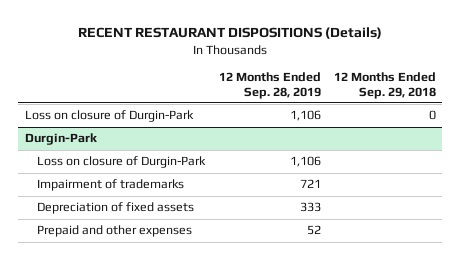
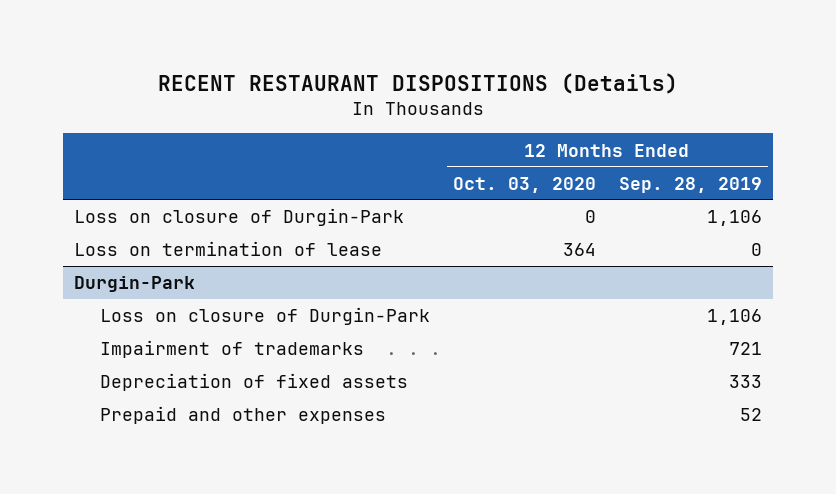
[333,72,436,99] 12 Months Ended Sep. 29, 2018 -> none
none -> [452,176,596,193] Oct. 03, 2020
none -> [73,241,382,257] Loss on termination of lease

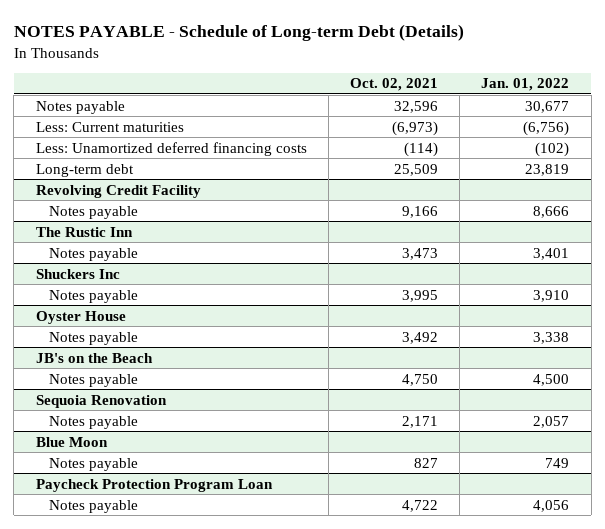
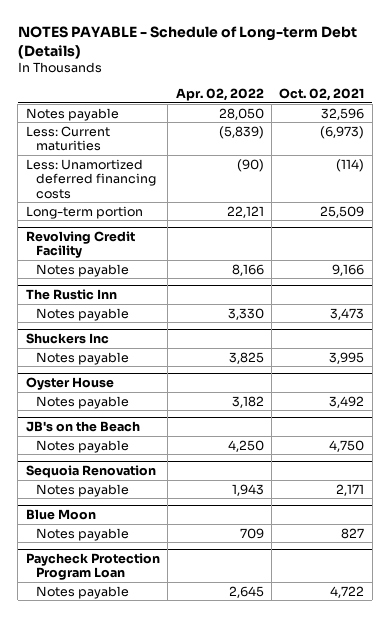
[481,78,570,92] Jan. 01, 2022 -> none
none -> [175,88,264,102] Apr. 02, 2022
[35,163,134,177] Long-term debt -> [25,205,143,219] Long-term portion

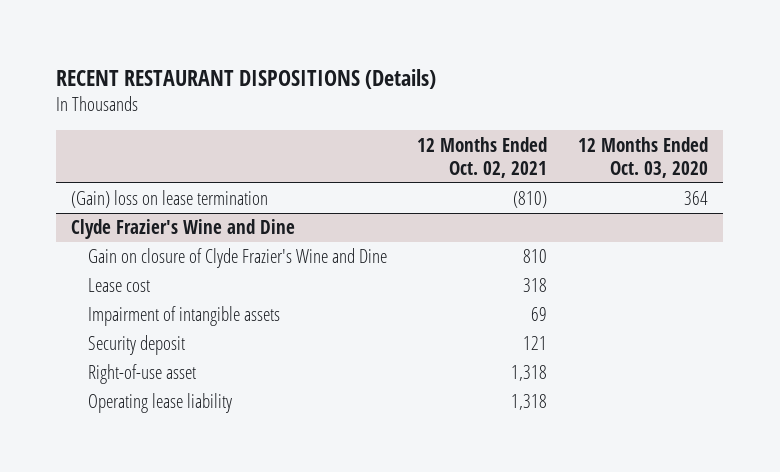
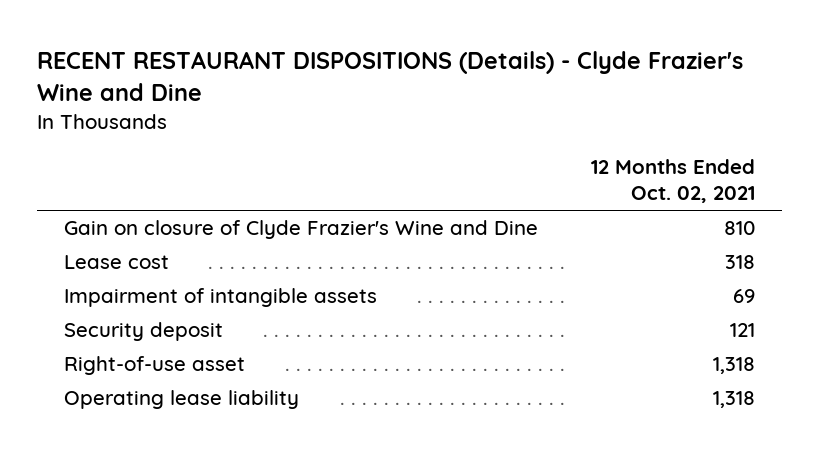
[56,68,437,89] RECENT RESTAURANT DISPOSITIONS (Details) -> [37,51,744,102] RECENT RESTAURANT DISPOSITIONS (Details) - Clyde Frazier's Wine and Dine
[578,136,709,179] 12 Months Ended Oct. 03, 2020 -> none
[71,190,269,209] (Gain) loss on lease termination -> none
[71,219,296,240] Clyde Frazier's Wine and Dine -> none

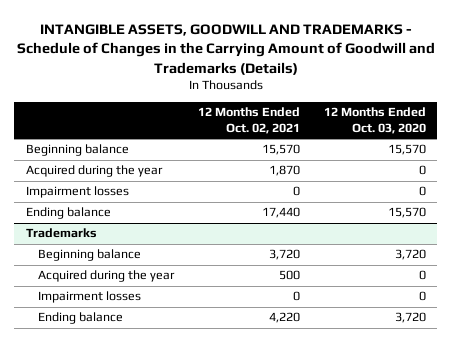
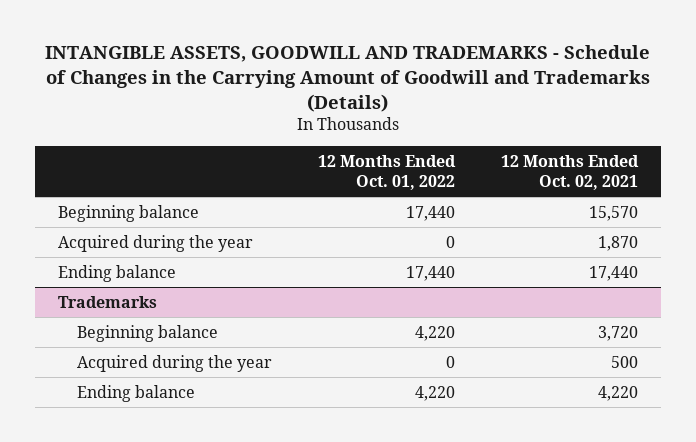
[323,107,426,134] 12 Months Ended Oct. 03, 2020 -> none
none -> [318,155,457,190] 12 Months Ended Oct. 01, 2022
[26,186,130,199] Impairment losses -> none
[38,291,142,304] Impairment losses -> none

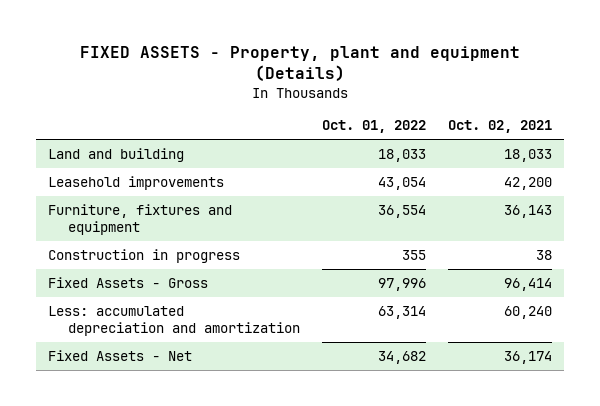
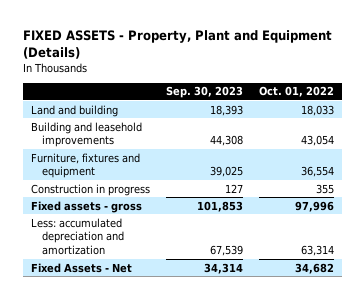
[80,45,521,82] FIXED ASSETS - Property, plant and equipment (Details) -> [22,29,332,59] FIXED ASSETS - Property, Plant and Equipment (Details)
[448,120,553,134] Oct. 02, 2021 -> none
none -> [165,86,243,99] Sep. 30, 2023
[47,175,224,190] Leasehold improvements -> [30,121,142,148] Building and leasehold improvements
[47,276,208,288] Fixed Assets - Gross -> [30,200,142,213] Fixed assets - gross

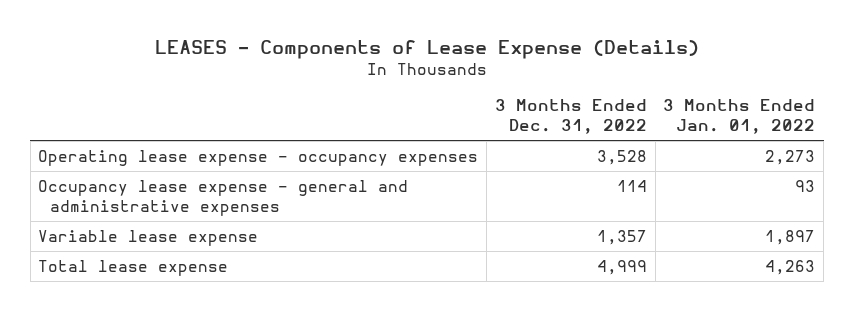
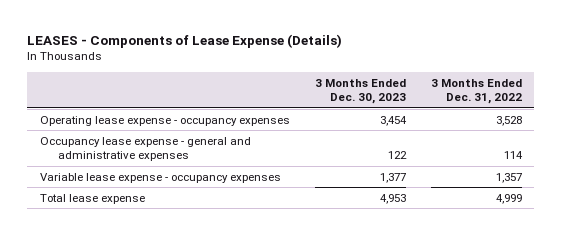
[663,99,816,135] 3 Months Ended Jan. 01, 2022 -> none
none -> [314,78,406,105] 3 Months Ended Dec. 30, 2023
[38,229,259,246] Variable lease expense -> [39,172,281,183] Variable lease expense - occupancy expenses

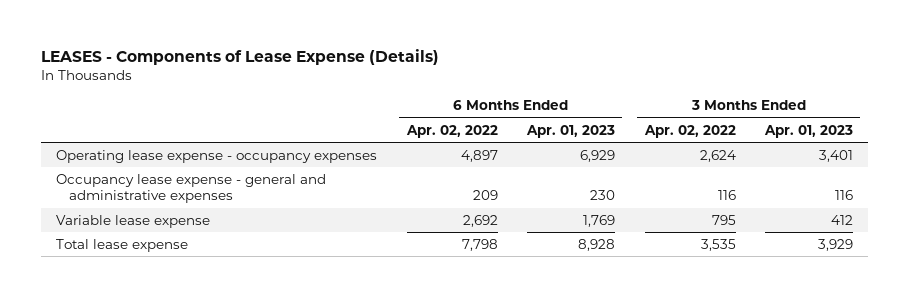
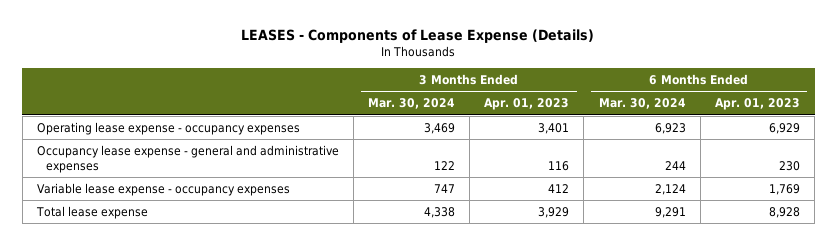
[405,124,498,138] Apr. 02, 2022 -> none
[643,124,736,138] Apr. 02, 2022 -> none
none -> [367,98,455,110] Mar. 30, 2024
none -> [598,98,686,110] Mar. 30, 2024
[56,214,211,228] Variable lease expense -> [36,183,290,197] Variable lease expense - occupancy expenses

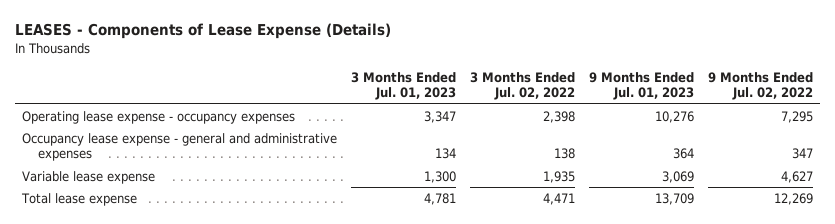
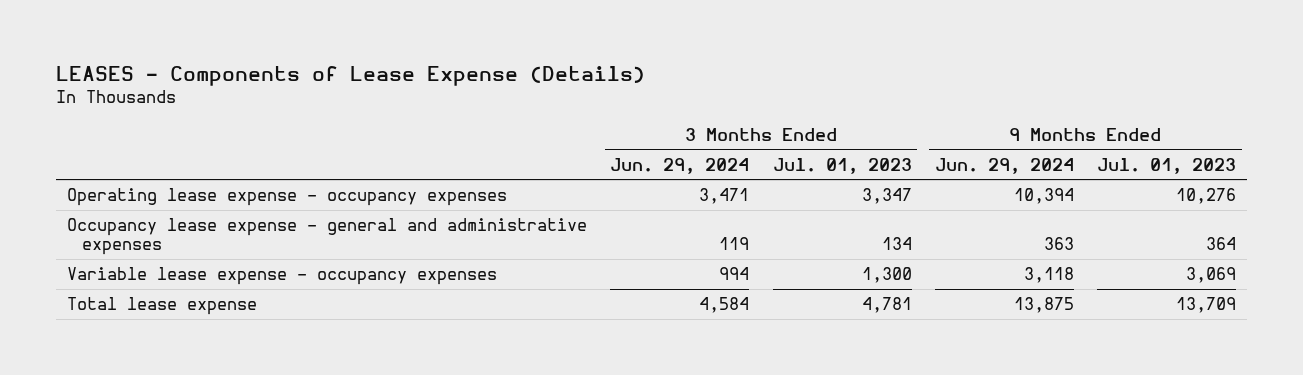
[470,71,576,101] 3 Months Ended Jul. 02, 2022 -> none
[707,71,813,101] 9 Months Ended Jul. 02, 2022 -> none
none -> [610,157,750,174] Jun. 29, 2024
none -> [934,157,1074,174] Jun. 29, 2024
[22,170,156,184] Variable lease expense -> [67,267,498,286] Variable lease expense - occupancy expenses

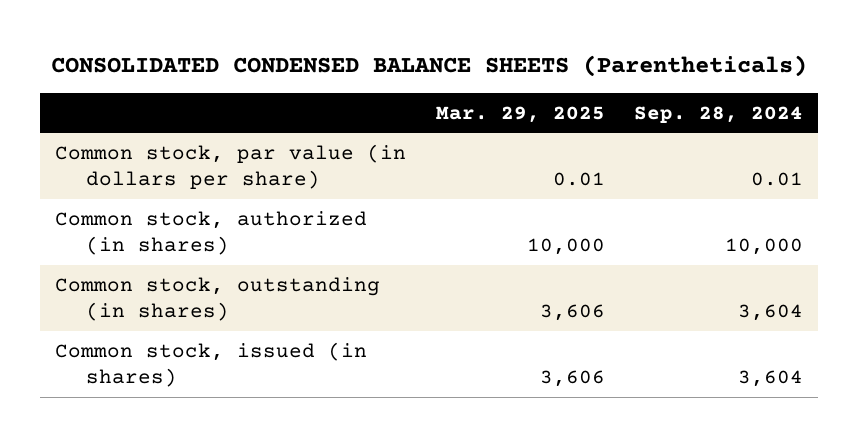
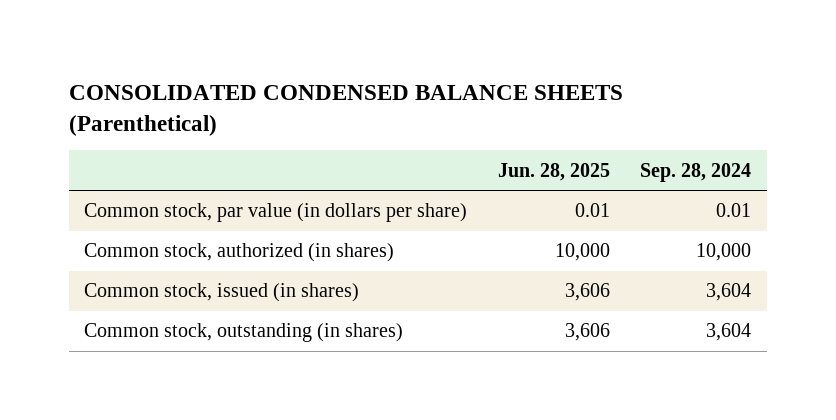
[51,55,808,78] CONSOLIDATED CONDENSED BALANCE SHEETS (Parentheticals) -> [69,84,624,136] CONSOLIDATED CONDENSED BALANCE SHEETS (Parenthetical)
[435,105,605,123] Mar. 29, 2025 -> none
none -> [497,162,610,181] Jun. 28, 2025
[54,276,380,322] Common stock, outstanding (in shares) -> [84,323,404,343] Common stock, outstanding (in shares)

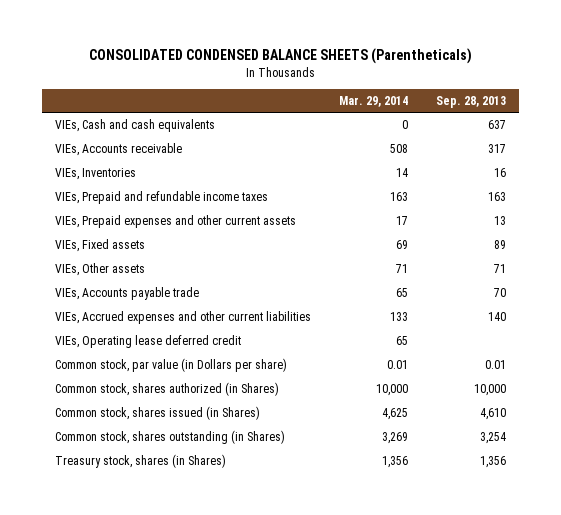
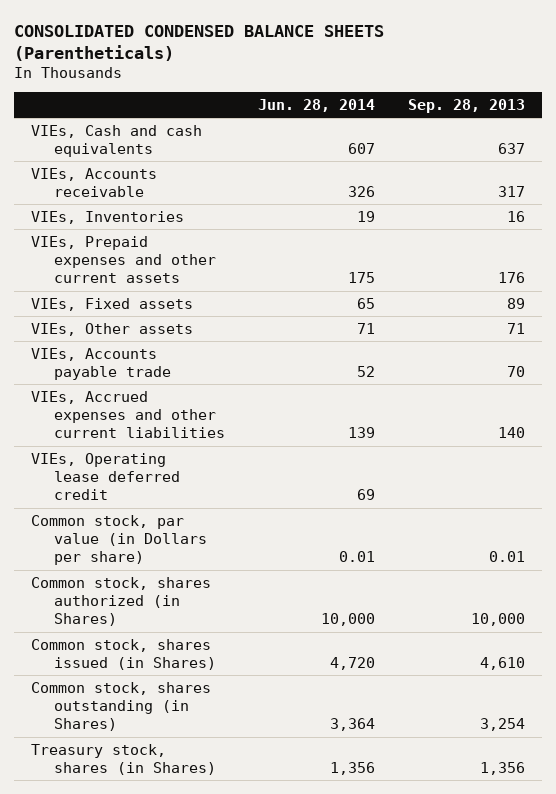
[339,95,409,107] Mar. 29, 2014 -> none
none -> [258,98,376,112] Jun. 28, 2014
[55,191,269,205] VIEs, Prepaid and refundable income taxes -> none
[493,216,506,226] 13 -> [498,272,526,284] 176

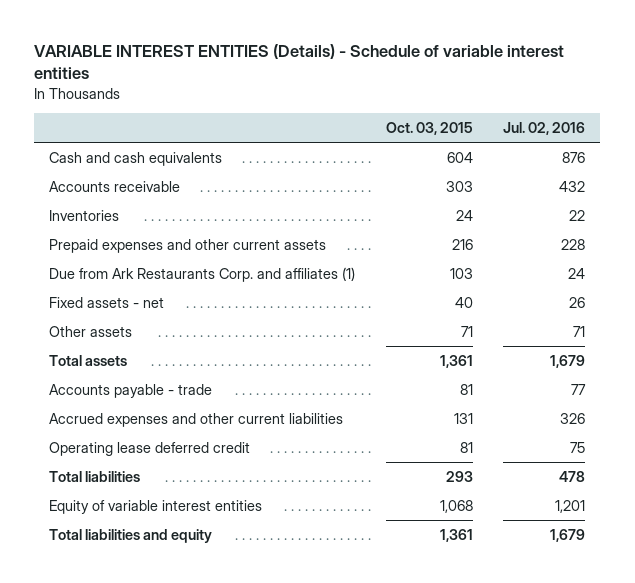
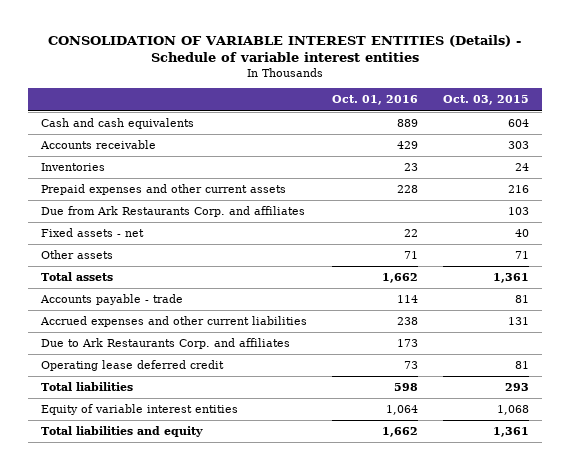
[34,43,565,80] VARIABLE INTEREST ENTITIES (Details) - Schedule of variable interest entities -> [47,35,521,63] CONSOLIDATION OF VARIABLE INTEREST ENTITIES (Details) - Schedule of variable interest entities
[503,122,586,136] Jul. 02, 2016 -> none
none -> [331,95,418,106] Oct. 01, 2016
[49,266,356,282] Due from Ark Restaurants Corp. and affiliates (1) -> [40,206,305,218] Due from Ark Restaurants Corp. and affiliates
none -> [40,338,290,350] Due to Ark Restaurants Corp. and affiliates

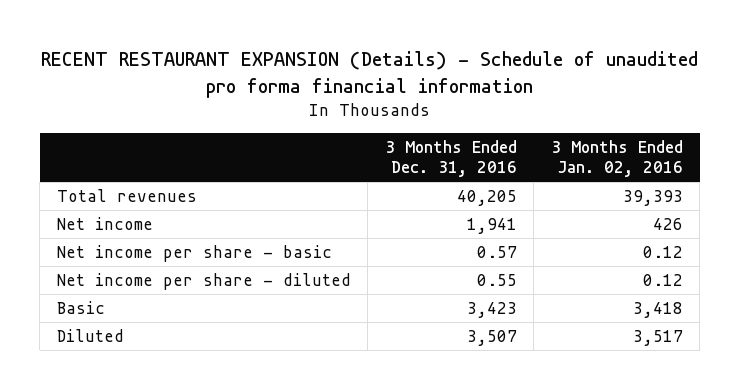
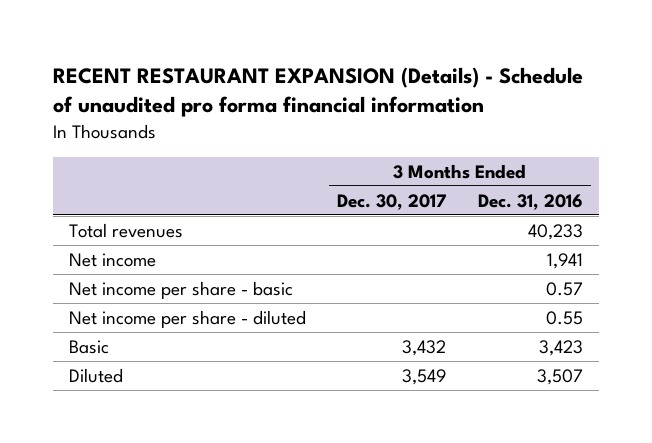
[550,139,683,178] 3 Months Ended Jan. 02, 2016 -> none
none -> [337,193,447,210] Dec. 30, 2017
[456,189,517,206] 40,205 -> [527,223,583,240] 40,233

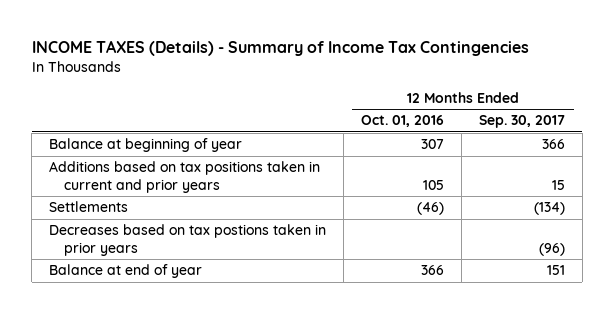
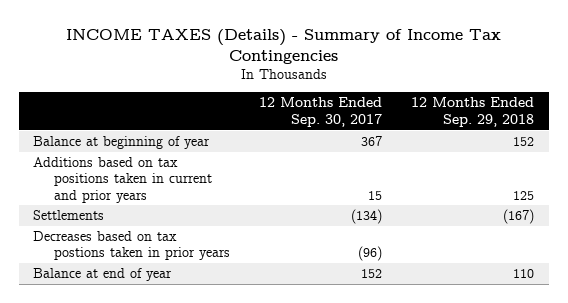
[360,115,444,128] Oct. 01, 2016 -> none
none -> [411,97,535,127] 12 Months Ended Sep. 29, 2018
[541,139,565,150] 366 -> [361,136,383,147] 367
[546,265,565,276] 151 -> [361,269,383,279] 152

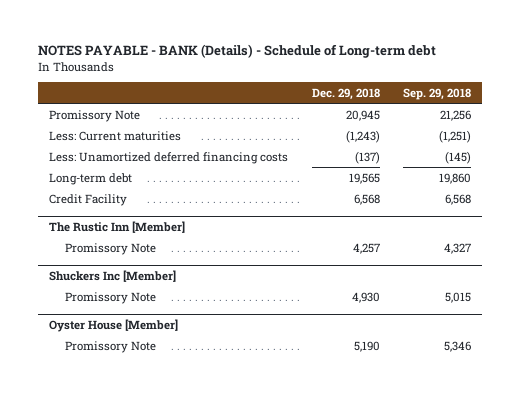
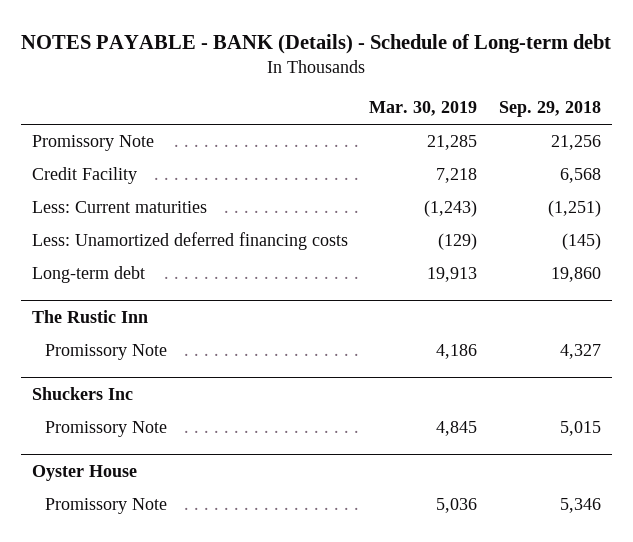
[311,87,380,100] Dec. 29, 2018 -> none
none -> [369,101,478,117] Mar. 30, 2019
[49,193,128,206] Credit Facility -> [31,167,137,185] Credit Facility
[49,220,186,233] The Rustic Inn [Member] -> [31,310,148,324] The Rustic Inn
[49,269,177,282] Shuckers Inc [Member] -> [31,387,133,401] Shuckers Inc
[49,318,179,332] Oyster House [Member] -> [31,465,137,482] Oyster House

